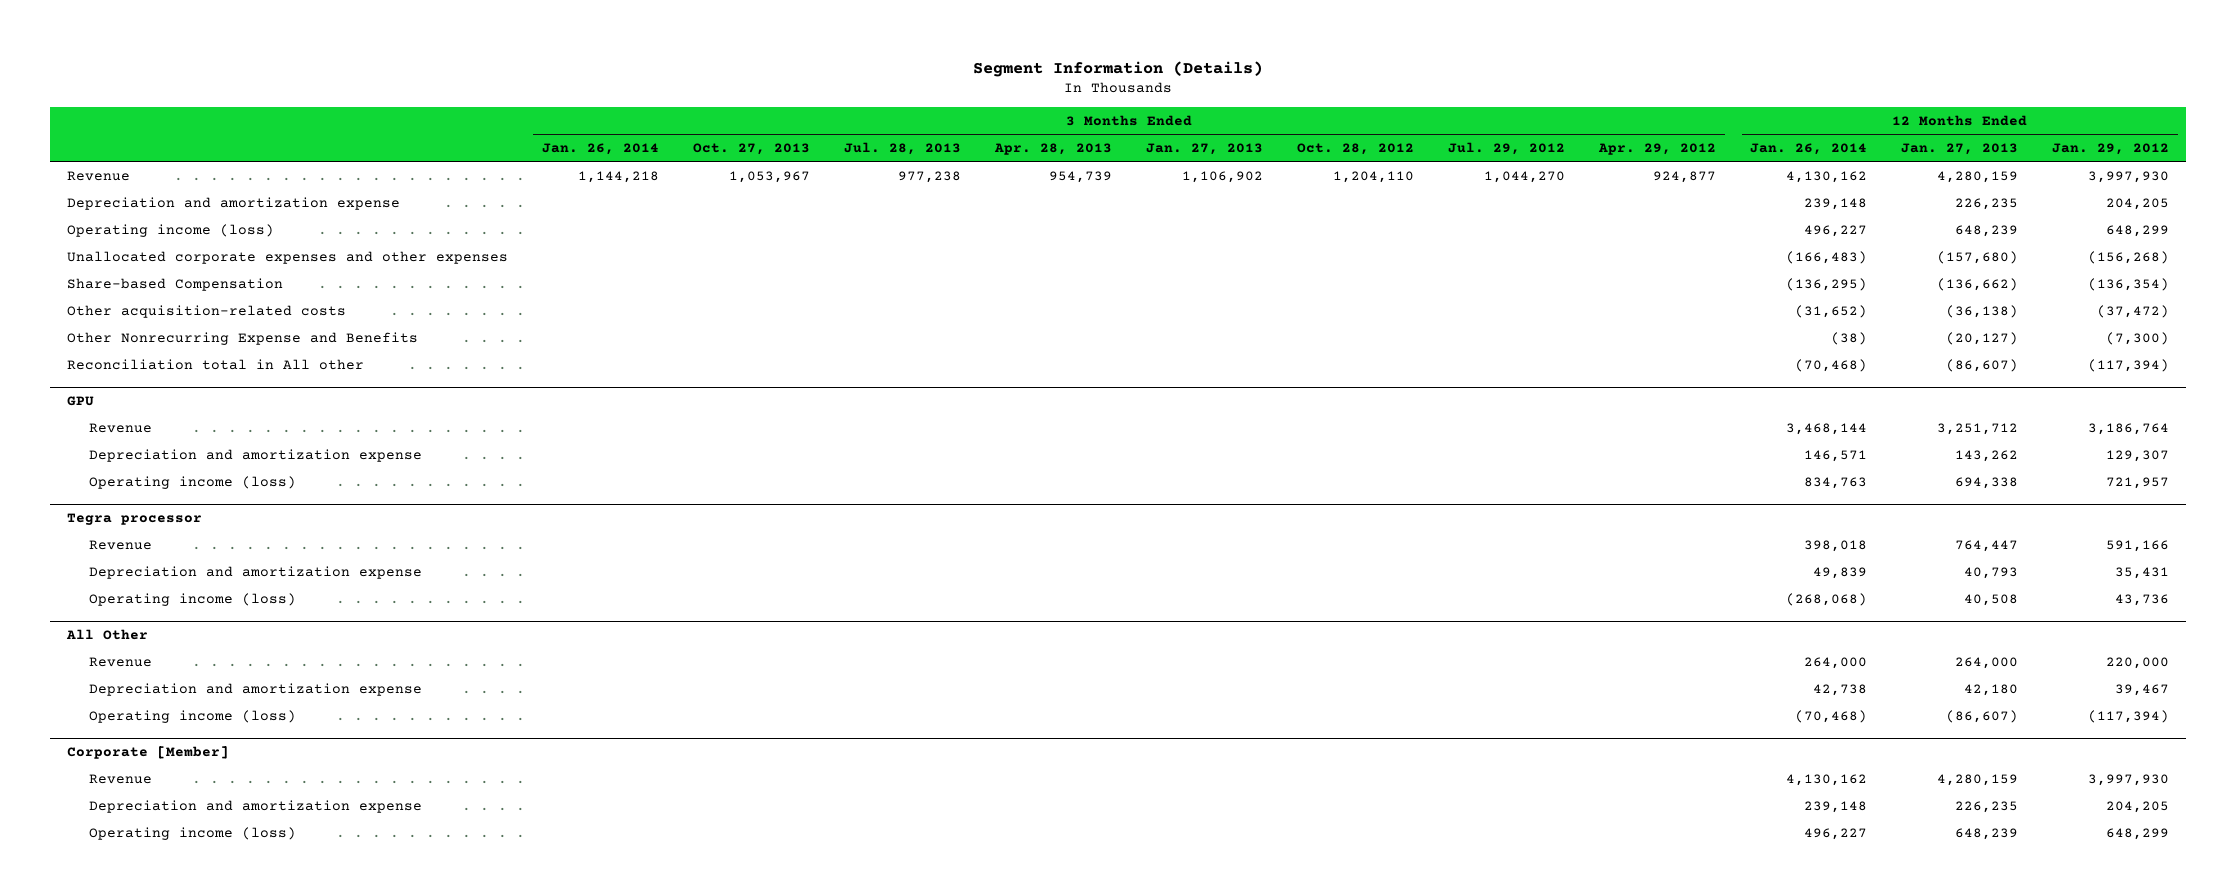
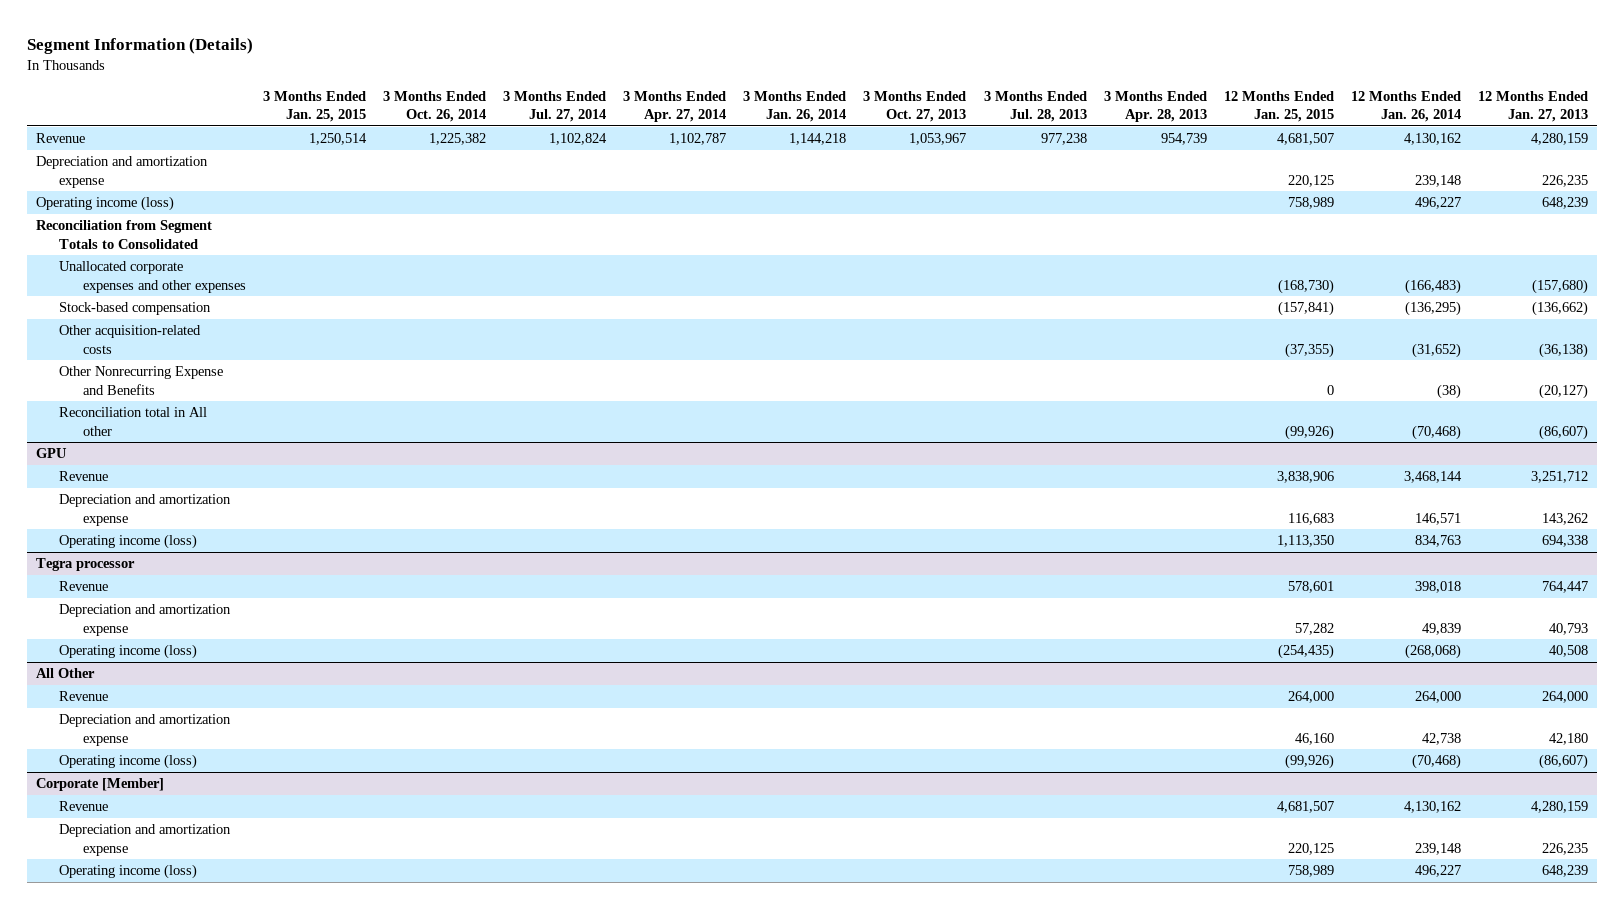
[1146,142,1264,155] Jan. 27, 2013 -> none
[1297,142,1415,155] Oct. 28, 2012 -> none
[1448,141,1566,155] Jul. 29, 2012 -> none
[1598,142,1717,155] Apr. 29, 2012 -> none
[2052,142,2170,155] Jan. 29, 2012 -> none
none -> [262,90,366,123] 3 Months Ended Jan. 25, 2015
none -> [382,90,486,123] 3 Months Ended Oct. 26, 2014
none -> [503,90,607,123] 3 Months Ended Jul. 27, 2014
none -> [623,90,727,123] 3 Months Ended Apr. 27, 2014
none -> [1223,90,1334,123] 12 Months Ended Jan. 25, 2015
none -> [35,220,212,249] Reconciliation from Segment Totals to Consolidated
[66,277,283,291] Share-based Compensation -> [59,302,212,316] Stock-based compensation

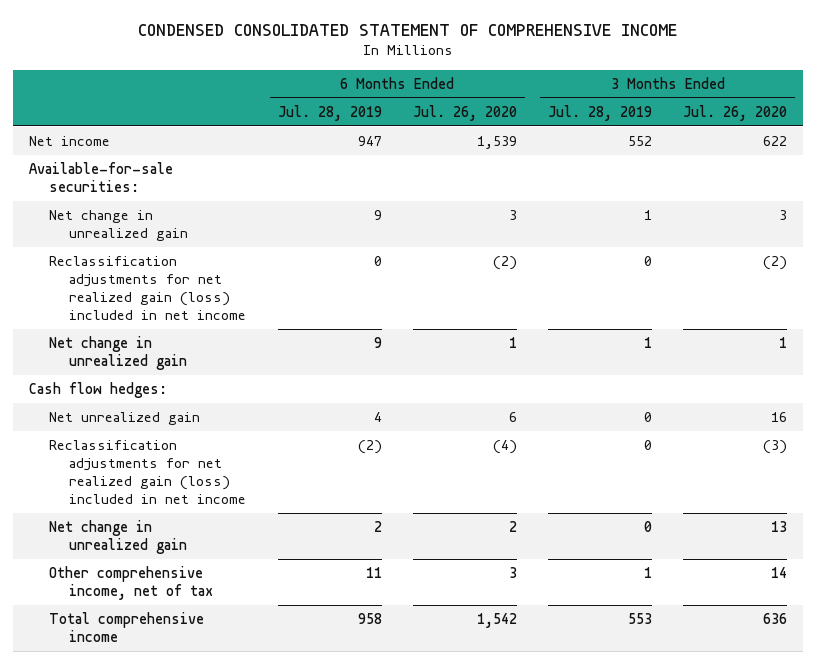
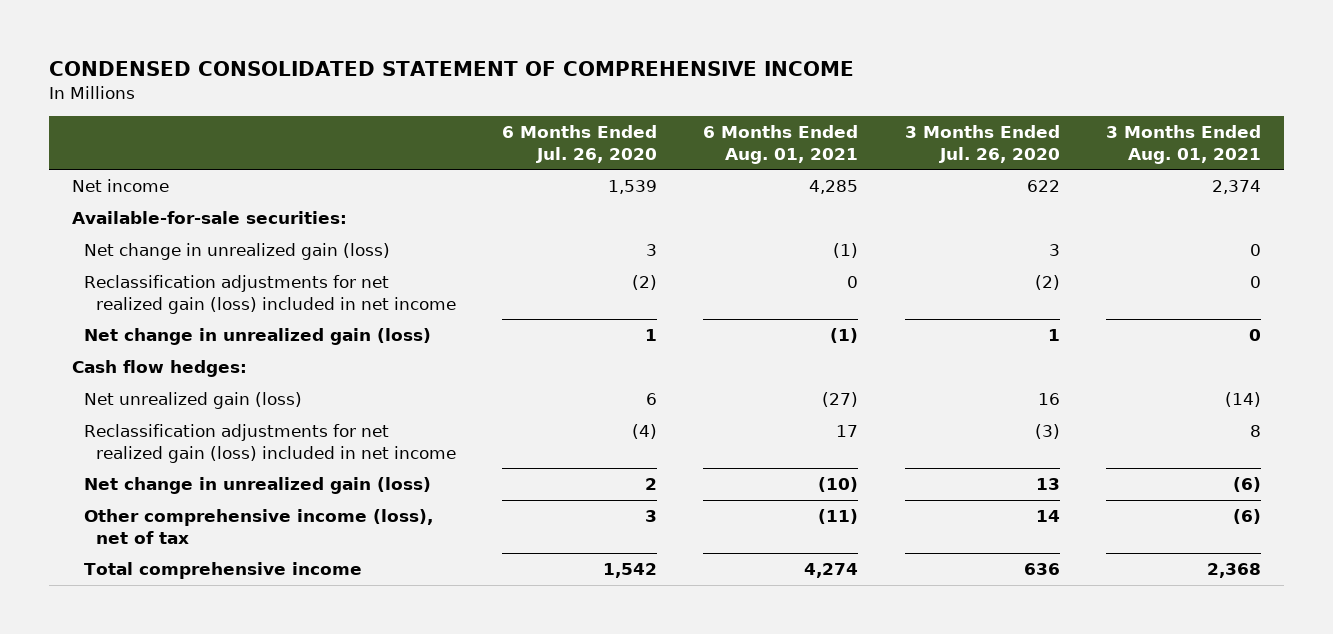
[277,104,382,121] Jul. 28, 2019 -> none
[548,104,653,121] Jul. 28, 2019 -> none
none -> [703,124,859,164] 6 Months Ended Aug. 01, 2021
none -> [1105,124,1261,164] 3 Months Ended Aug. 01, 2021
[49,209,189,241] Net change in unrealized gain -> [84,242,391,260] Net change in unrealized gain (loss)
[49,335,188,370] Net change in unrealized gain -> [84,327,432,345] Net change in unrealized gain (loss)
[49,411,201,425] Net unrealized gain -> [84,391,303,409] Net unrealized gain (loss)
[49,519,188,554] Net change in unrealized gain -> [84,476,432,494] Net change in unrealized gain (loss)
[49,565,214,600] Other comprehensive income, net of tax -> [84,508,434,544] Other comprehensive income (loss), net of tax

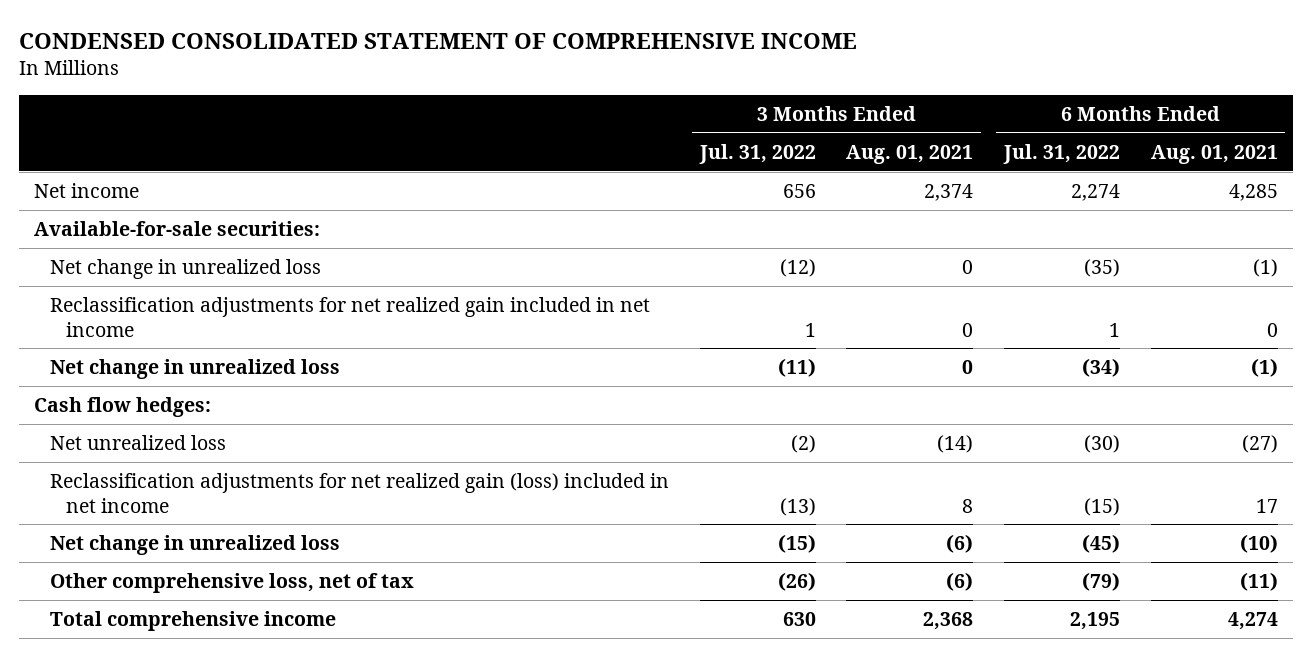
[502,124,658,163] 6 Months Ended Jul. 26, 2020 -> none
[904,124,1060,163] 3 Months Ended Jul. 26, 2020 -> none
none -> [698,143,816,164] Jul. 31, 2022
none -> [1003,143,1121,164] Jul. 31, 2022
[84,242,391,260] Net change in unrealized gain (loss) -> [50,258,322,279] Net change in unrealized loss
[84,274,457,314] Reclassification adjustments for net realized gain (loss) included in net income -> [50,296,651,337] Reclassification adjustments for net realized gain included in net income
[84,327,432,345] Net change in unrealized gain (loss) -> [50,358,341,379] Net change in unrealized loss
[84,391,303,409] Net unrealized gain (loss) -> [50,434,227,450] Net unrealized loss
[84,476,432,494] Net change in unrealized gain (loss) -> [50,534,341,555] Net change in unrealized loss
[84,508,434,544] Other comprehensive income (loss), net of tax -> [50,572,415,593] Other comprehensive loss, net of tax

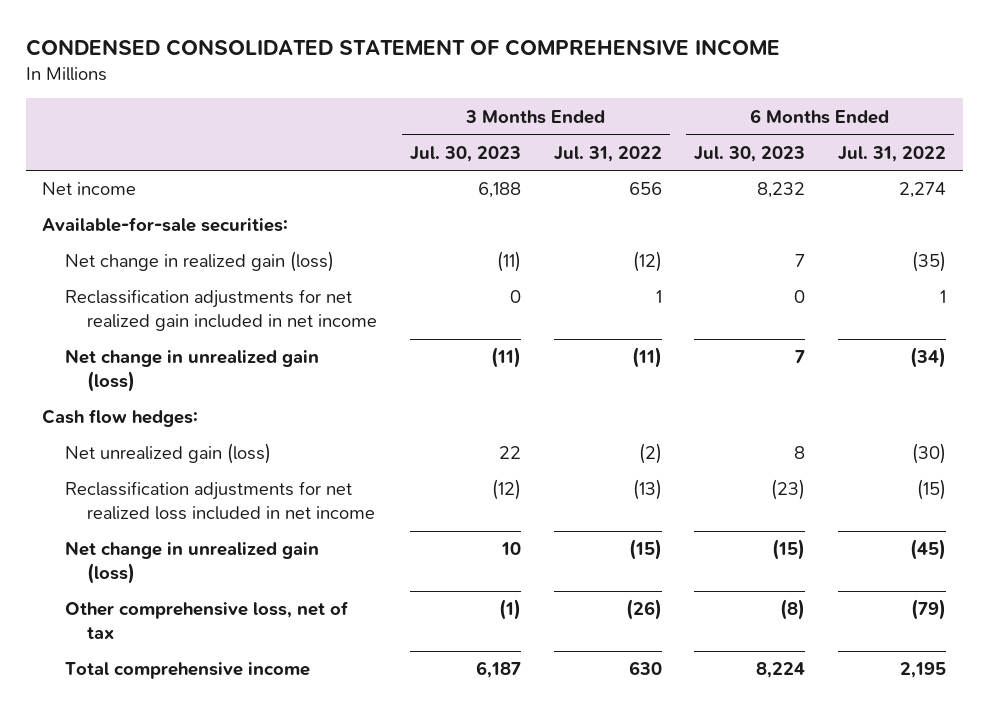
[846,144,974,164] Aug. 01, 2021 -> none
[1150,144,1278,164] Aug. 01, 2021 -> none
none -> [409,145,521,162] Jul. 30, 2023
none -> [694,145,806,162] Jul. 30, 2023
[50,258,322,279] Net change in unrealized loss -> [64,251,334,273] Net change in realized gain (loss)
[50,358,341,379] Net change in unrealized loss -> [64,349,319,393] Net change in unrealized gain (loss)
[50,434,227,450] Net unrealized loss -> [64,443,271,465] Net unrealized gain (loss)
[50,472,670,513] Reclassification adjustments for net realized gain (loss) included in net income -> [64,481,375,521] Reclassification adjustments for net realized loss included in net income
[50,534,341,555] Net change in unrealized loss -> [64,541,319,585] Net change in unrealized gain (loss)

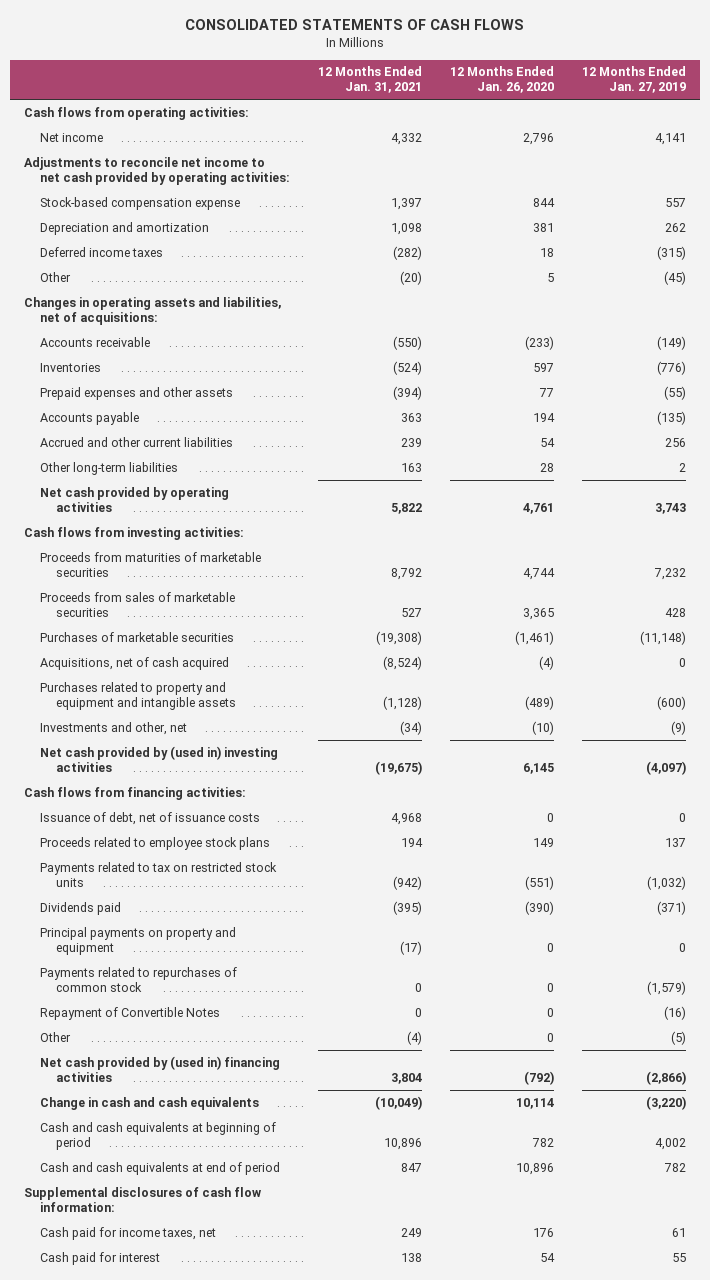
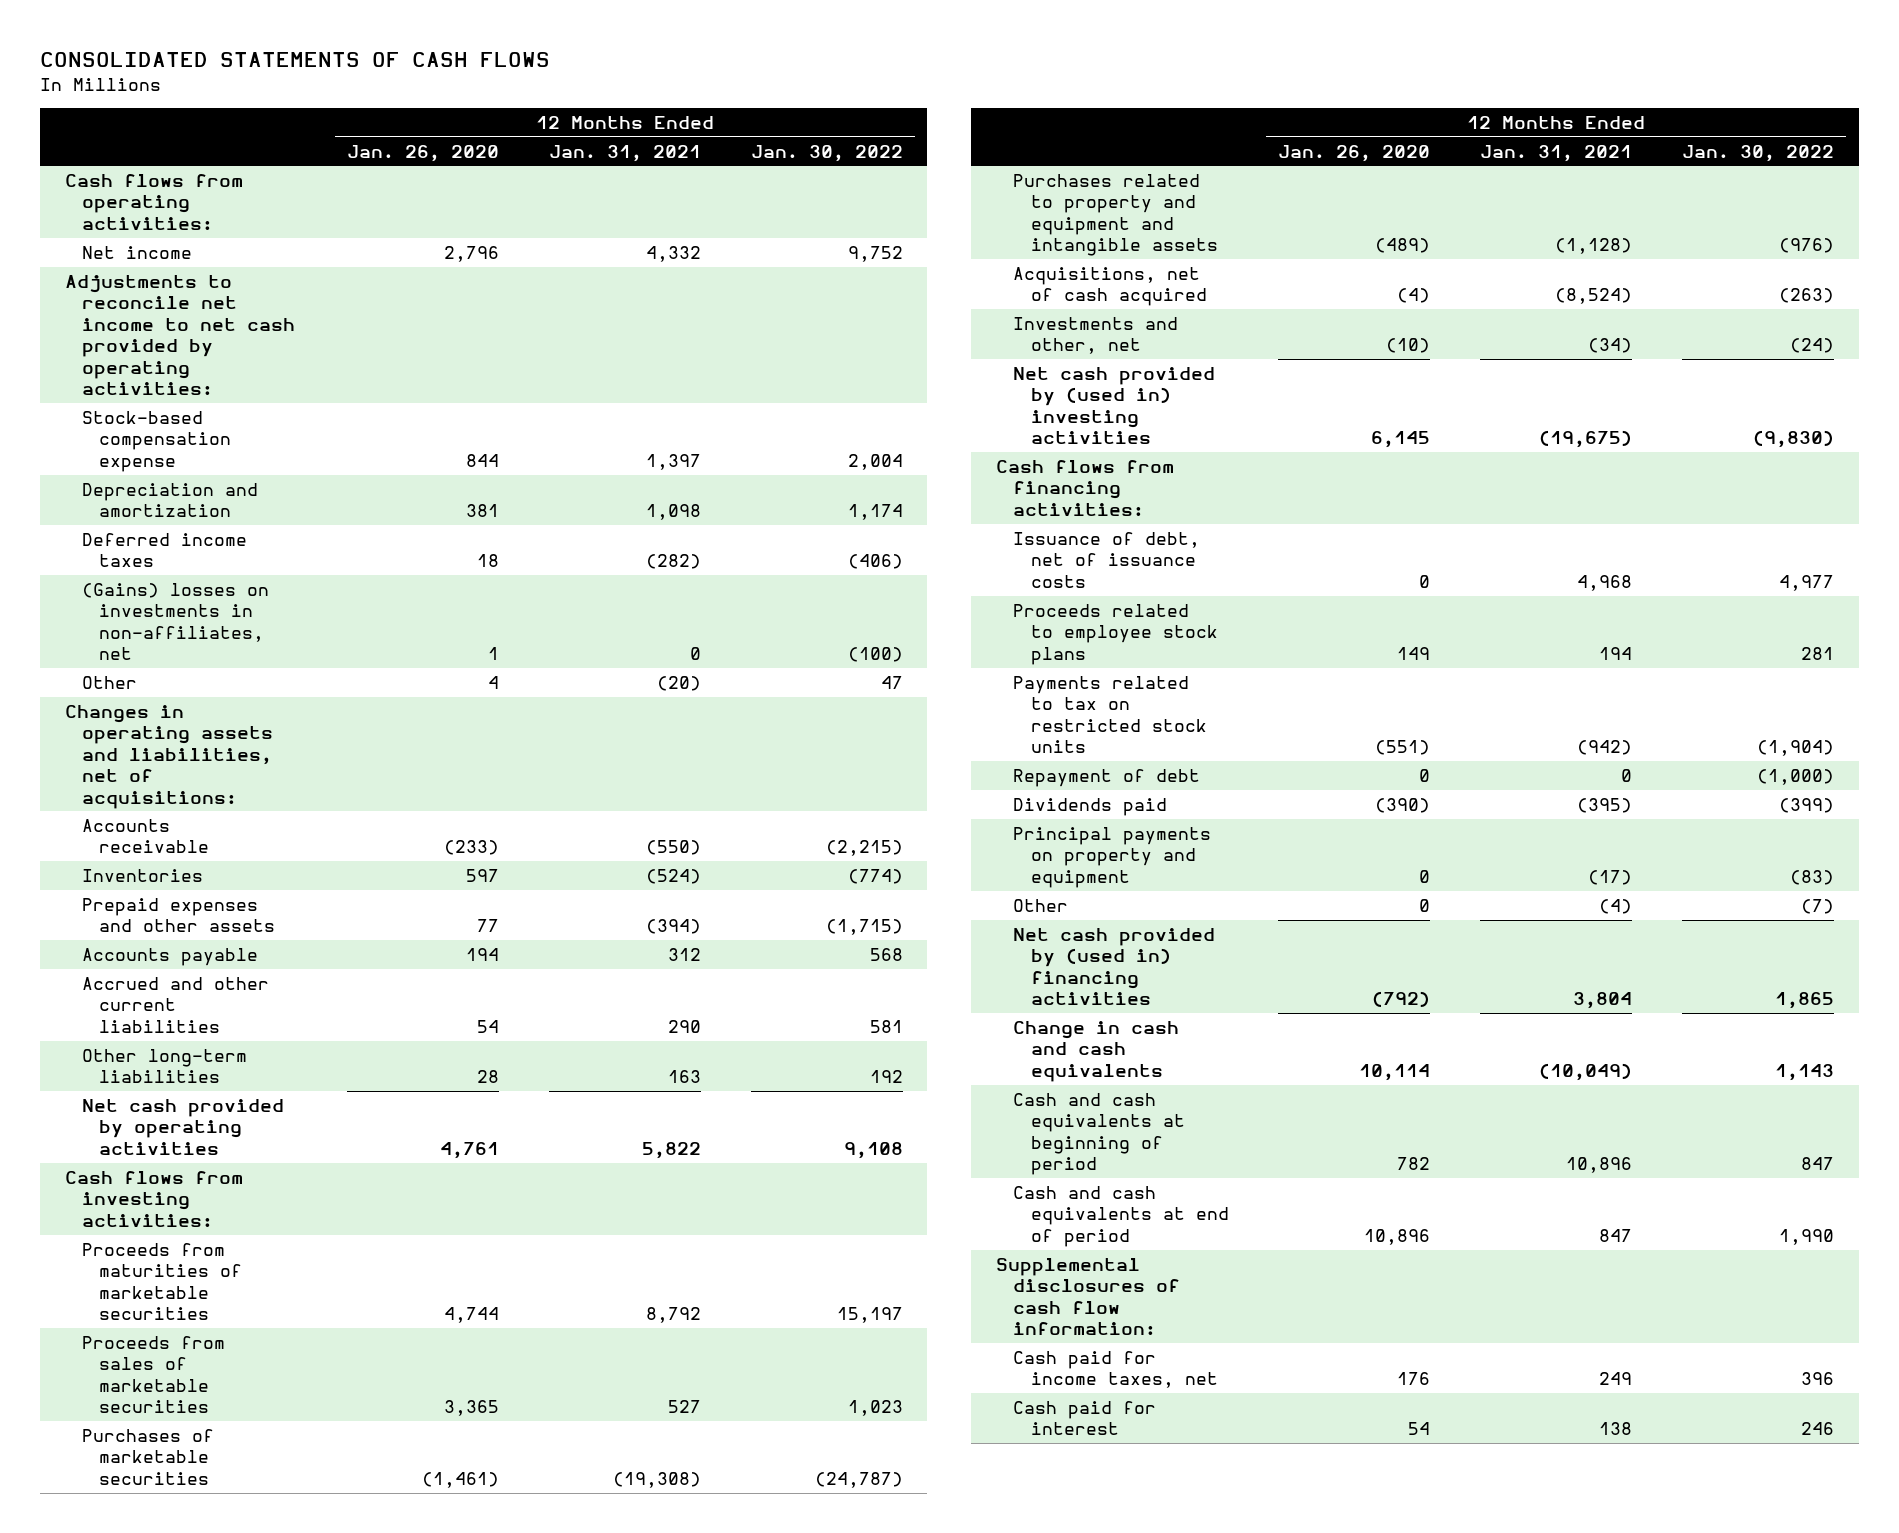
[582,66,687,94] 12 Months Ended Jan. 27, 2019 -> none
none -> [750,144,903,162] Jan. 30, 2022
none -> [81,582,269,661] (Gains) losses on investments in non-affiliates, net
[547,272,555,282] 5 -> [487,675,499,689] 4
[400,412,422,422] 363 -> [667,947,701,961] 312
[400,437,422,447] 239 -> [667,1019,701,1033] 290
[39,656,229,670] Acquisitions, net of cash acquired -> [1013,266,1207,307] Acquisitions, net of cash acquired
none -> [1013,768,1201,787] Repayment of debt
[39,966,237,992] Payments related to repurchases of common stock -> none
[39,1006,220,1020] Repayment of Convertible Notes -> none

